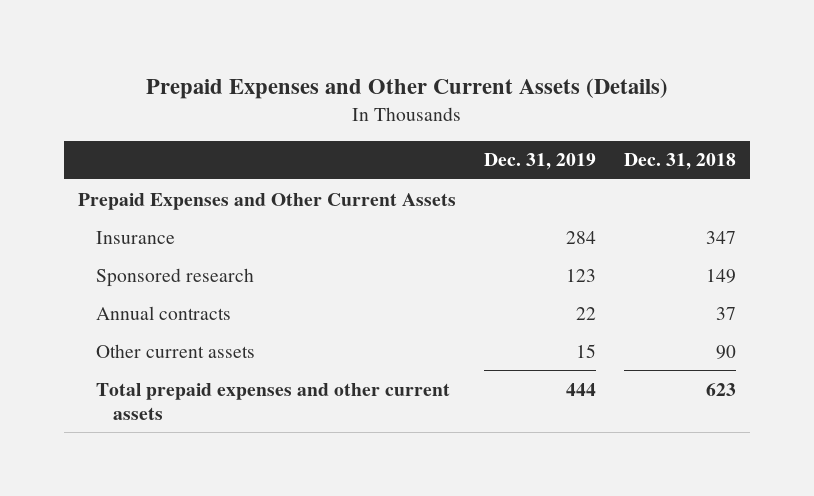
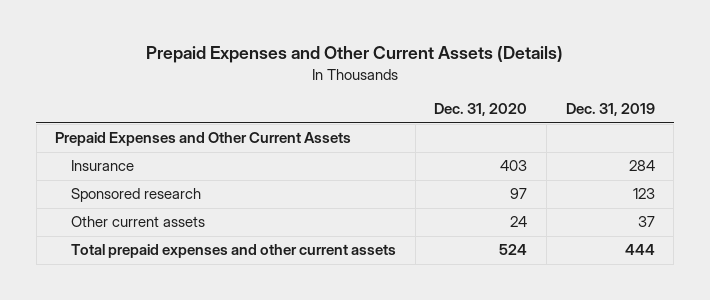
[624,153,737,171] Dec. 31, 2018 -> none
none -> [434,103,528,117] Dec. 31, 2020
[95,305,231,320] Annual contracts -> none
[576,343,597,358] 15 -> [637,216,655,228] 37

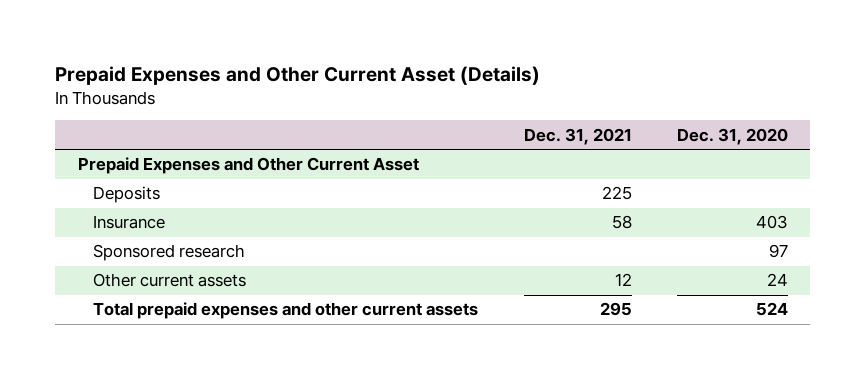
[145,46,563,64] Prepaid Expenses and Other Current Assets (Details) -> [55,66,541,86] Prepaid Expenses and Other Current Asset (Details)
[565,103,655,117] Dec. 31, 2019 -> none
none -> [523,127,632,145] Dec. 31, 2021
[55,132,352,147] Prepaid Expenses and Other Current Assets -> [77,157,419,175] Prepaid Expenses and Other Current Asset
none -> [93,186,161,204] Deposits

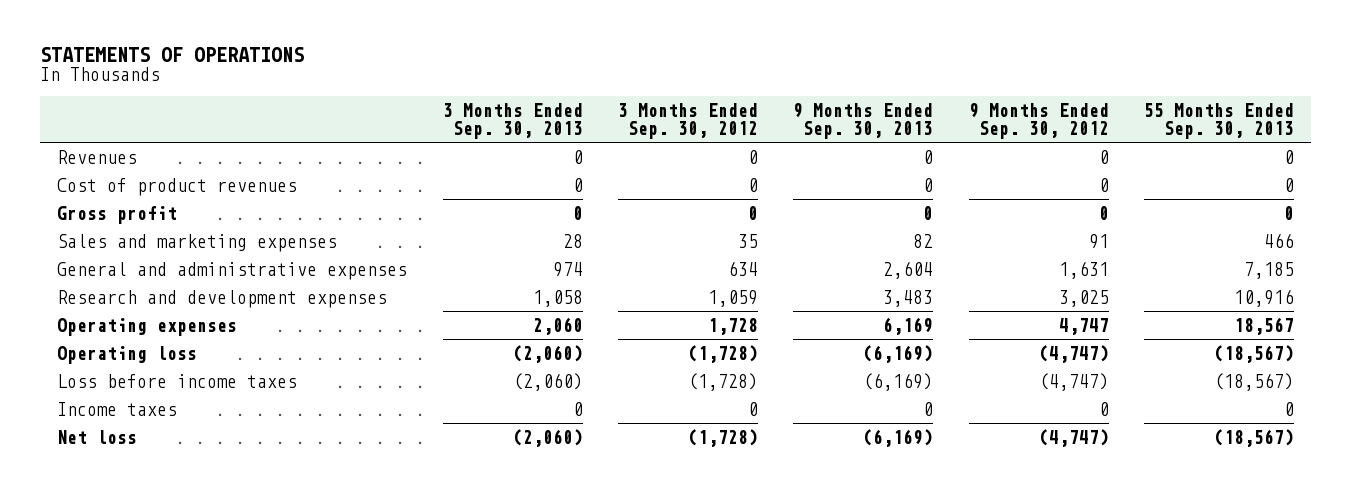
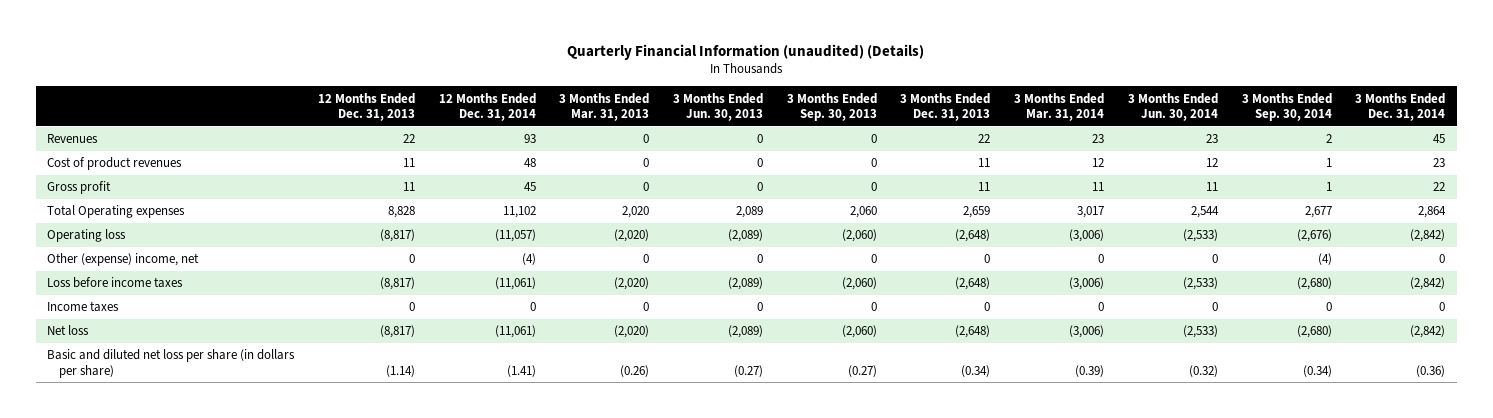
[39,47,304,63] STATEMENTS OF OPERATIONS -> [567,43,925,60] Quarterly Financial Information (unaudited) (Details)
[617,102,758,139] 3 Months Ended Sep. 30, 2012 -> none
[793,102,934,139] 9 Months Ended Sep. 30, 2013 -> none
[968,102,1109,139] 9 Months Ended Sep. 30, 2012 -> none
[1143,102,1294,139] 55 Months Ended Sep. 30, 2013 -> none
none -> [318,92,416,121] 12 Months Ended Dec. 31, 2013
none -> [438,92,536,121] 12 Months Ended Dec. 31, 2014
none -> [559,92,650,121] 3 Months Ended Mar. 31, 2013
none -> [673,92,764,121] 3 Months Ended Jun. 30, 2013
none -> [900,92,991,121] 3 Months Ended Dec. 31, 2013
none -> [1014,92,1105,121] 3 Months Ended Mar. 31, 2014
none -> [1127,92,1218,121] 3 Months Ended Jun. 30, 2014
none -> [1241,92,1332,121] 3 Months Ended Sep. 30, 2014
none -> [1355,92,1446,121] 3 Months Ended Dec. 31, 2014
[57,233,338,252] Sales and marketing expenses -> none
[57,261,408,280] General and administrative expenses -> none
[57,289,388,308] Research and development expenses -> none
[57,317,238,336] Operating expenses -> [47,205,186,219] Total Operating expenses
none -> [47,253,200,267] Other (expense) income, net
none -> [47,349,296,378] Basic and diluted net loss per share (in dollars per share)

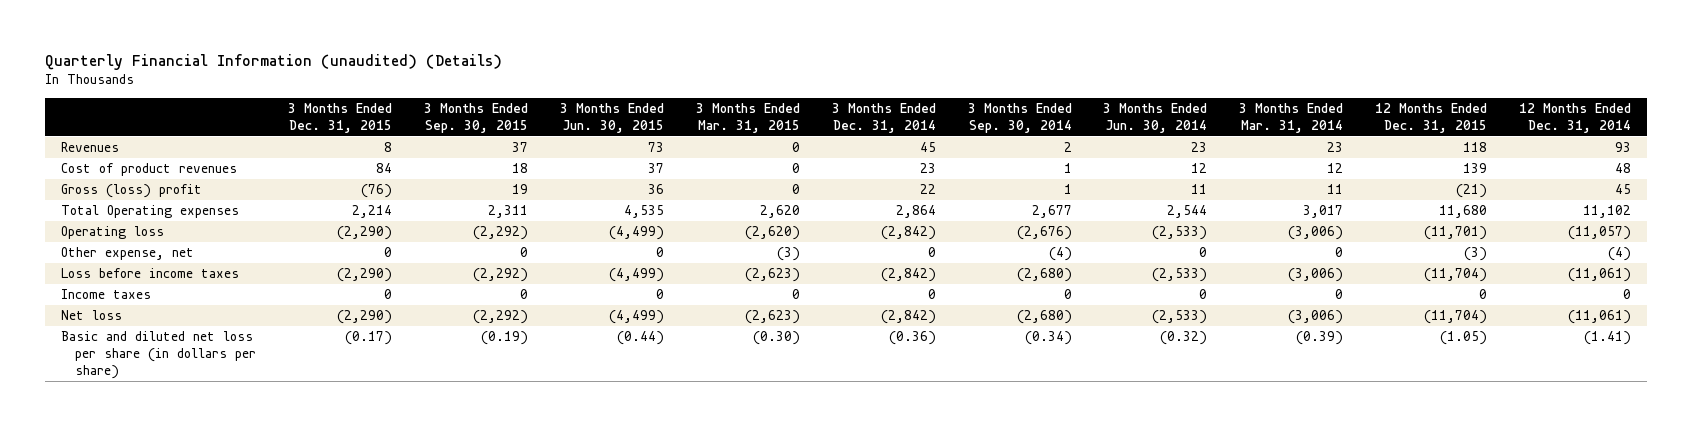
[318,92,416,121] 12 Months Ended Dec. 31, 2013 -> none
[559,92,650,121] 3 Months Ended Mar. 31, 2013 -> none
[673,92,764,121] 3 Months Ended Jun. 30, 2013 -> none
[786,92,877,121] 3 Months Ended Sep. 30, 2013 -> none
[900,92,991,121] 3 Months Ended Dec. 31, 2013 -> none
none -> [288,102,393,133] 3 Months Ended Dec. 31, 2015
none -> [424,102,529,133] 3 Months Ended Sep. 30, 2015
none -> [559,102,664,133] 3 Months Ended Jun. 30, 2015
none -> [695,102,800,133] 3 Months Ended Mar. 31, 2015
none -> [1375,102,1488,133] 12 Months Ended Dec. 31, 2015
[47,181,112,195] Gross profit -> [60,184,202,199] Gross (loss) profit
[47,253,200,267] Other (expense) income, net -> [60,247,194,261] Other expense, net

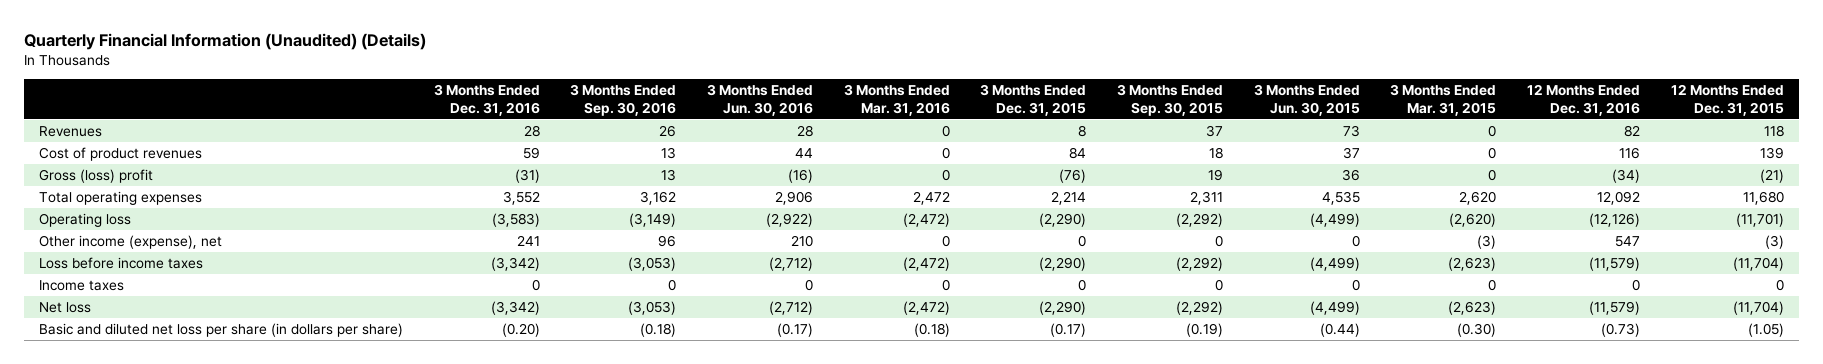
[44,53,502,70] Quarterly Financial Information (unaudited) (Details) -> [23,32,426,50] Quarterly Financial Information (Unaudited) (Details)
[831,102,936,133] 3 Months Ended Dec. 31, 2014 -> none
[967,102,1072,133] 3 Months Ended Sep. 30, 2014 -> none
[1103,102,1208,133] 3 Months Ended Jun. 30, 2014 -> none
[1239,102,1344,133] 3 Months Ended Mar. 31, 2014 -> none
[1519,102,1632,133] 12 Months Ended Dec. 31, 2014 -> none
none -> [433,84,540,116] 3 Months Ended Dec. 31, 2016
none -> [570,84,677,116] 3 Months Ended Sep. 30, 2016
none -> [707,84,814,116] 3 Months Ended Jun. 30, 2016
none -> [843,84,950,116] 3 Months Ended Mar. 31, 2016
none -> [1527,84,1641,116] 12 Months Ended Dec. 31, 2016
[60,205,239,219] Total Operating expenses -> [39,191,203,206] Total operating expenses
[60,247,194,261] Other expense, net -> [39,235,223,250] Other income (expense), net

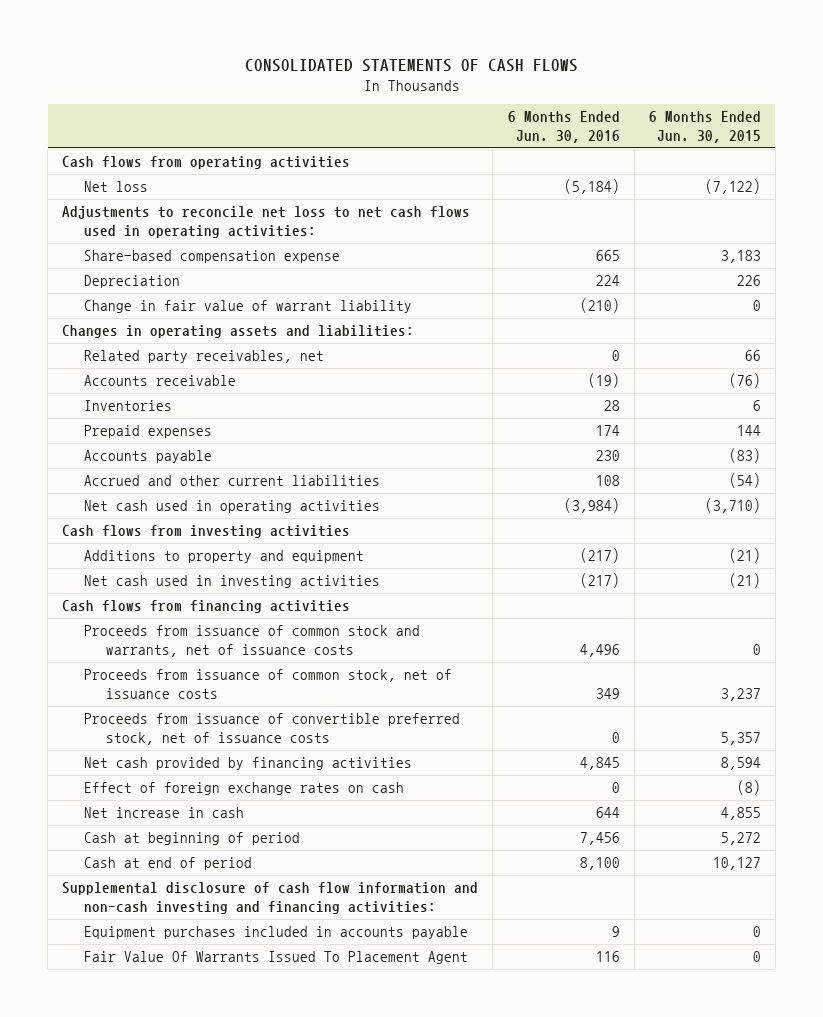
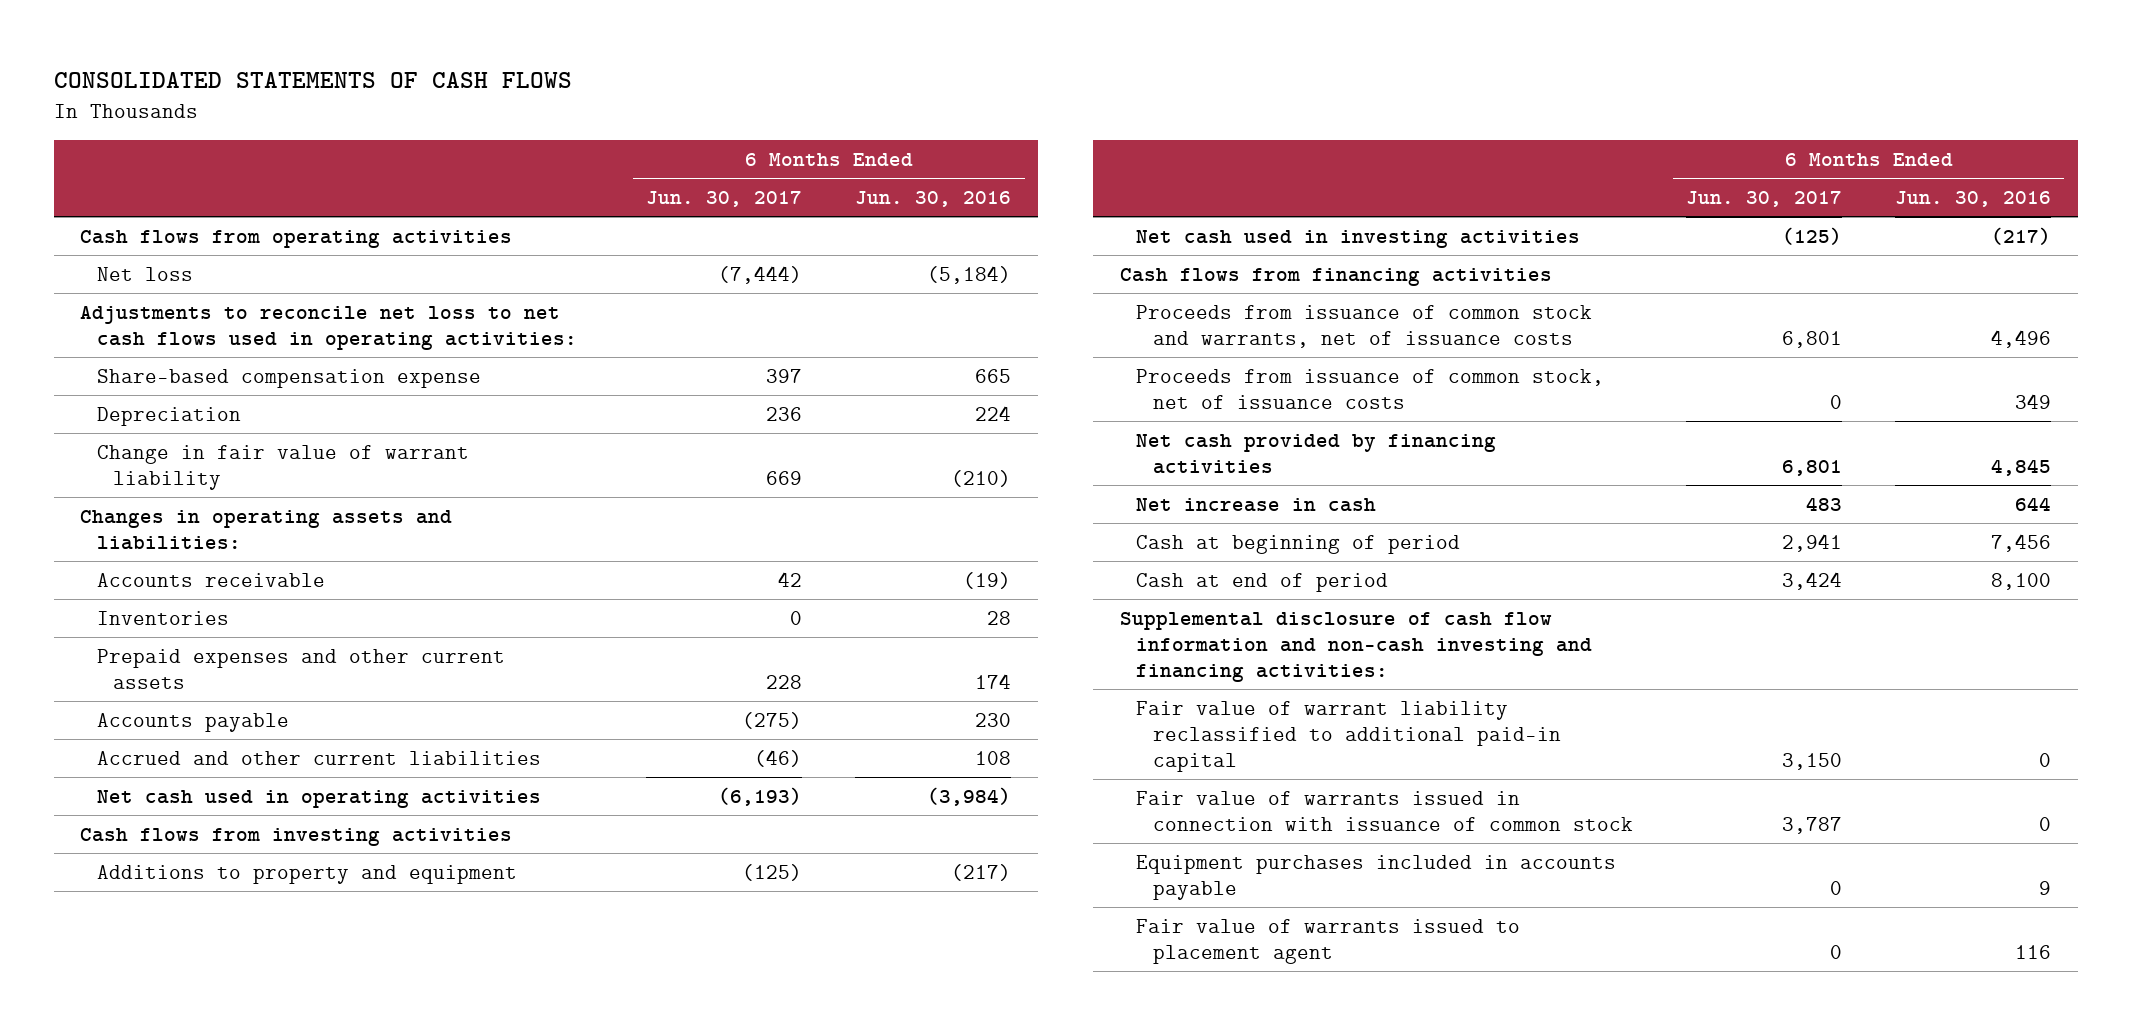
[648,111,761,143] 6 Months Ended Jun. 30, 2015 -> none
none -> [646,191,803,208] Jun. 30, 2017
[84,350,325,364] Related party receivables, net -> none
[84,425,213,439] Prepaid expenses -> [96,648,505,689] Prepaid expenses and other current assets
[84,713,461,745] Proceeds from issuance of convertible preferred stock, net of issuance costs -> none
[84,782,405,796] Effect of foreign exchange rates on cash -> none
none -> [1136,700,1562,772] Fair value of warrant liability reclassified to additional paid-in capital
none -> [1136,790,1634,831] Fair value of warrants issued in connection with issuance of common stock
[84,951,469,965] Fair Value Of Warrants Issued To Placement Agent -> [1136,918,1521,964] Fair value of warrants issued to placement agent

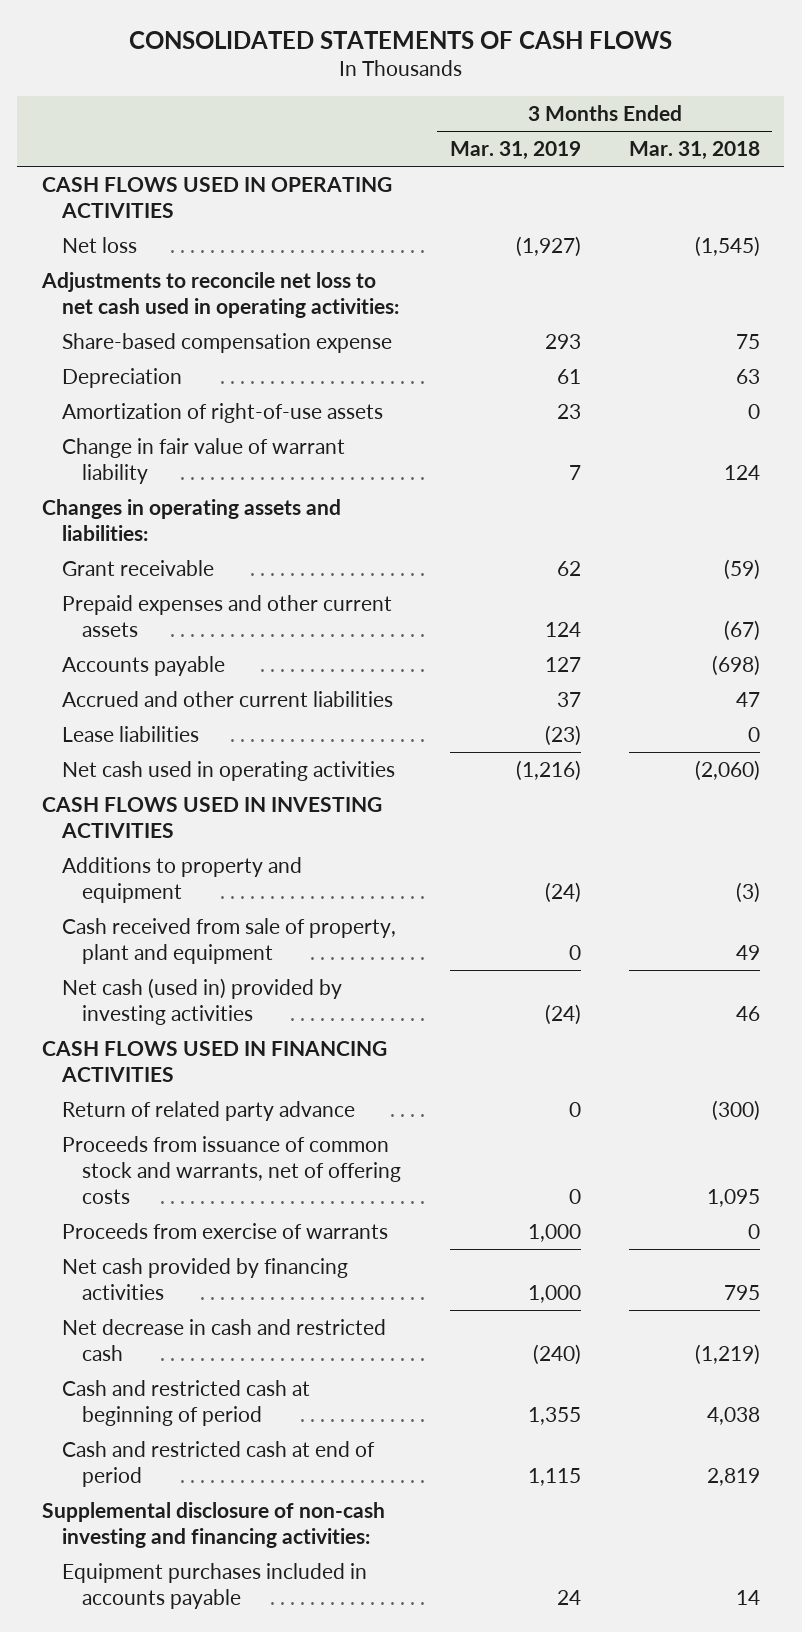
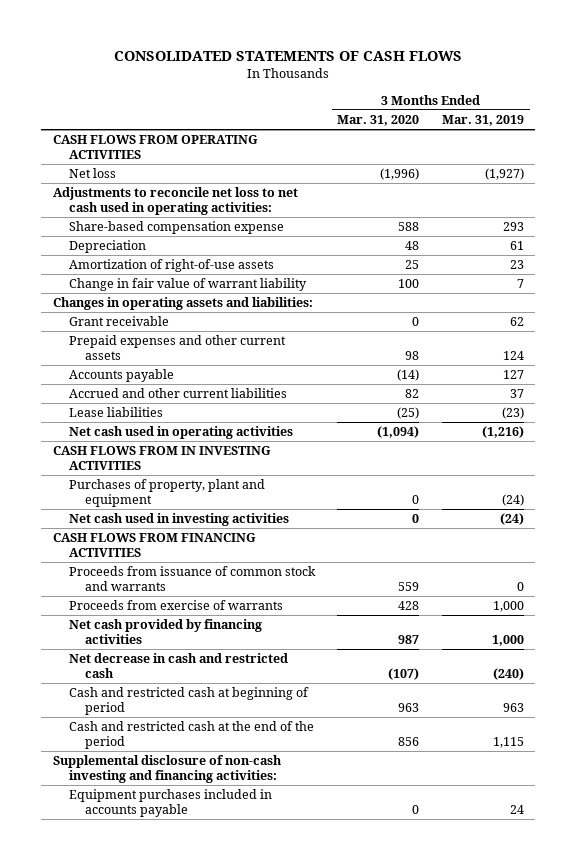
[629,140,761,160] Mar. 31, 2018 -> none
none -> [337,115,420,127] Mar. 31, 2020
[41,176,392,219] CASH FLOWS USED IN OPERATING ACTIVITIES -> [52,135,258,160] CASH FLOWS FROM OPERATING ACTIVITIES
[61,917,396,965] Cash received from sale of property, plant and equipment -> none
[61,1100,355,1121] Return of related party advance -> none
[41,796,382,839] CASH FLOWS USED IN INVESTING ACTIVITIES -> [52,446,271,471] CASH FLOWS FROM IN INVESTING ACTIVITIES
[61,856,302,904] Additions to property and equipment -> [68,479,265,508] Purchases of property, plant and equipment
[61,977,342,1026] Net cash (used in) provided by investing activities -> [68,513,289,527] Net cash used in investing activities
[41,1040,387,1083] CASH FLOWS USED IN FINANCING ACTIVITIES -> [52,533,256,558] CASH FLOWS FROM FINANCING ACTIVITIES
[61,1135,402,1205] Proceeds from issuance of common stock and warrants, net of offering costs -> [68,566,316,592] Proceeds from issuance of common stock and warrants
[527,1407,581,1426] 1,355 -> [502,703,524,713] 963
[61,1440,375,1488] Cash and restricted cash at end of period -> [68,721,314,750] Cash and restricted cash at the end of the period

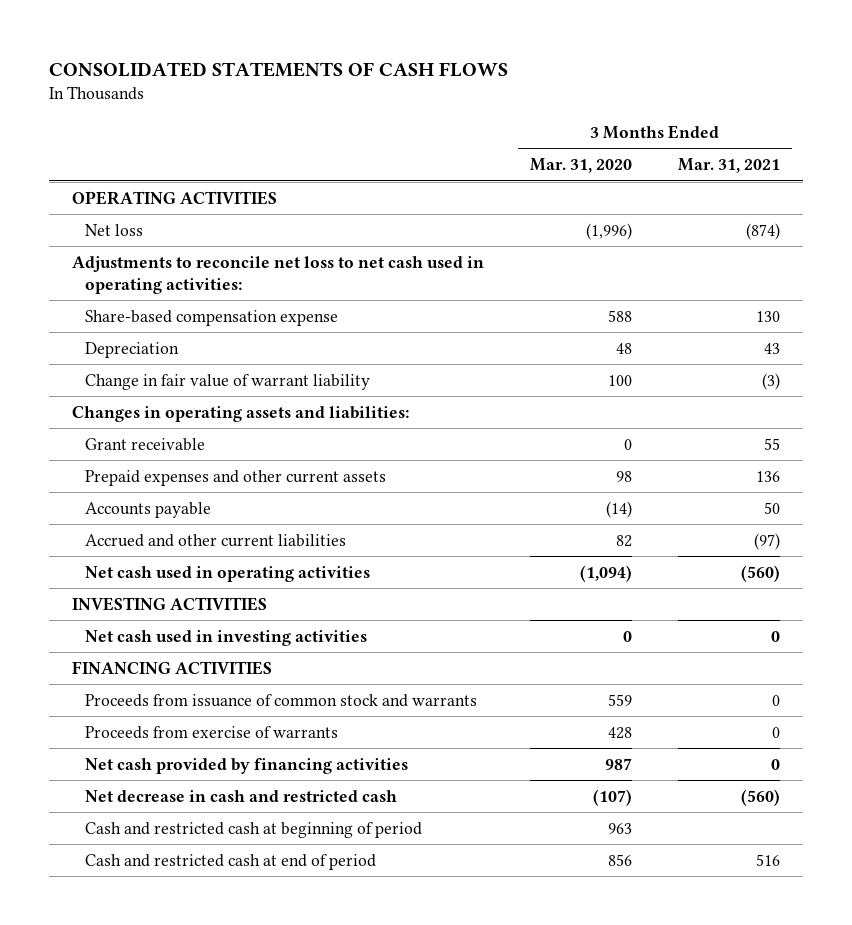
[441,115,524,127] Mar. 31, 2019 -> none
none -> [677,158,780,174] Mar. 31, 2021
[52,135,258,160] CASH FLOWS FROM OPERATING ACTIVITIES -> [71,190,277,205] OPERATING ACTIVITIES
[68,259,274,273] Amortization of right-of-use assets -> none
[68,407,163,418] Lease liabilities -> none
[68,479,265,508] Purchases of property, plant and equipment -> none
[52,446,271,471] CASH FLOWS FROM IN INVESTING ACTIVITIES -> [71,596,267,611] INVESTING ACTIVITIES
[52,533,256,558] CASH FLOWS FROM FINANCING ACTIVITIES -> [71,660,272,675] FINANCING ACTIVITIES
[52,755,282,784] Supplemental disclosure of non-cash investing and financing activities: -> none
[68,789,272,818] Equipment purchases included in accounts payable -> none
[68,721,314,750] Cash and restricted cash at the end of the period -> [84,853,376,870] Cash and restricted cash at end of period

